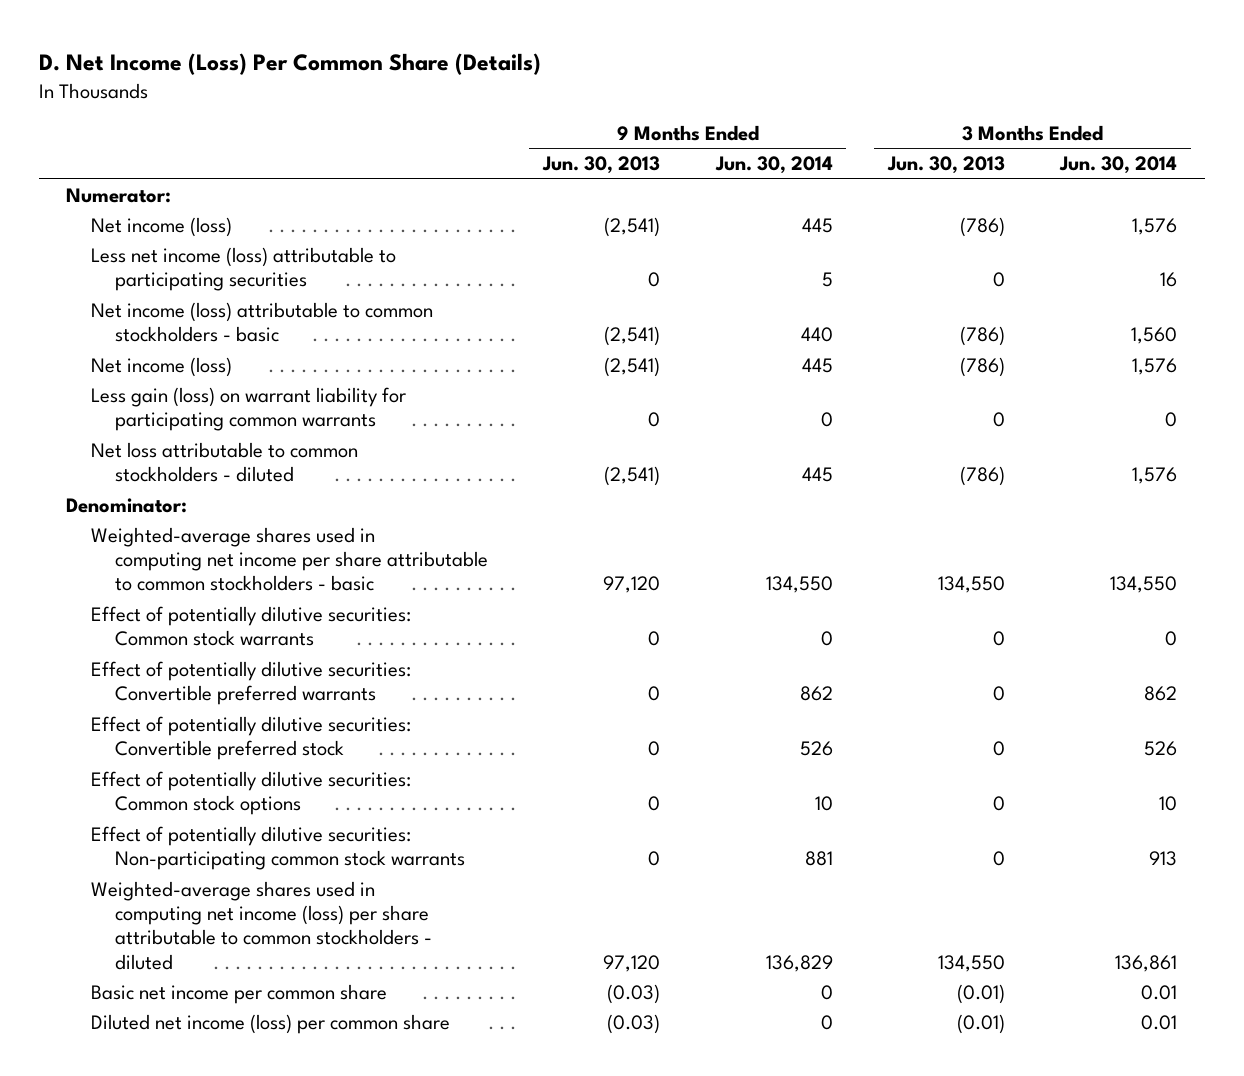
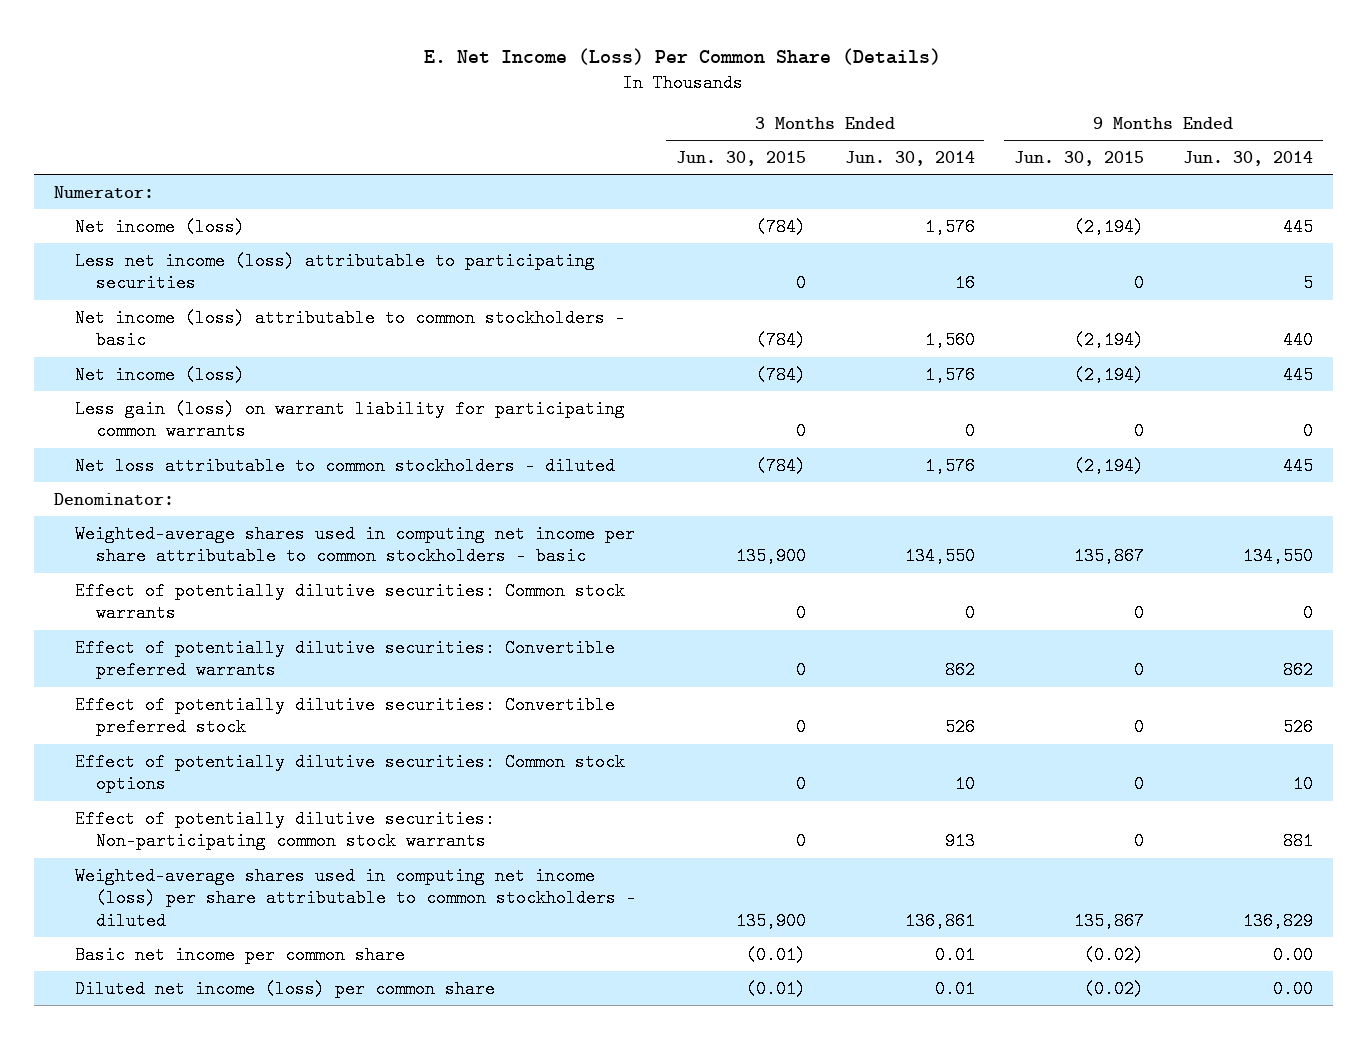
[38,53,541,76] D. Net Income (Loss) Per Common Share (Details) -> [424,47,942,65] E. Net Income (Loss) Per Common Share (Details)
[542,156,661,175] Jun. 30, 2013 -> none
[886,156,1005,175] Jun. 30, 2013 -> none
none -> [675,150,806,166] Jun. 30, 2015
none -> [1013,150,1144,166] Jun. 30, 2015
[820,984,833,1000] 0 -> [1273,945,1314,964] 0.00
[820,1014,833,1030] 0 -> [1273,979,1314,998] 0.00

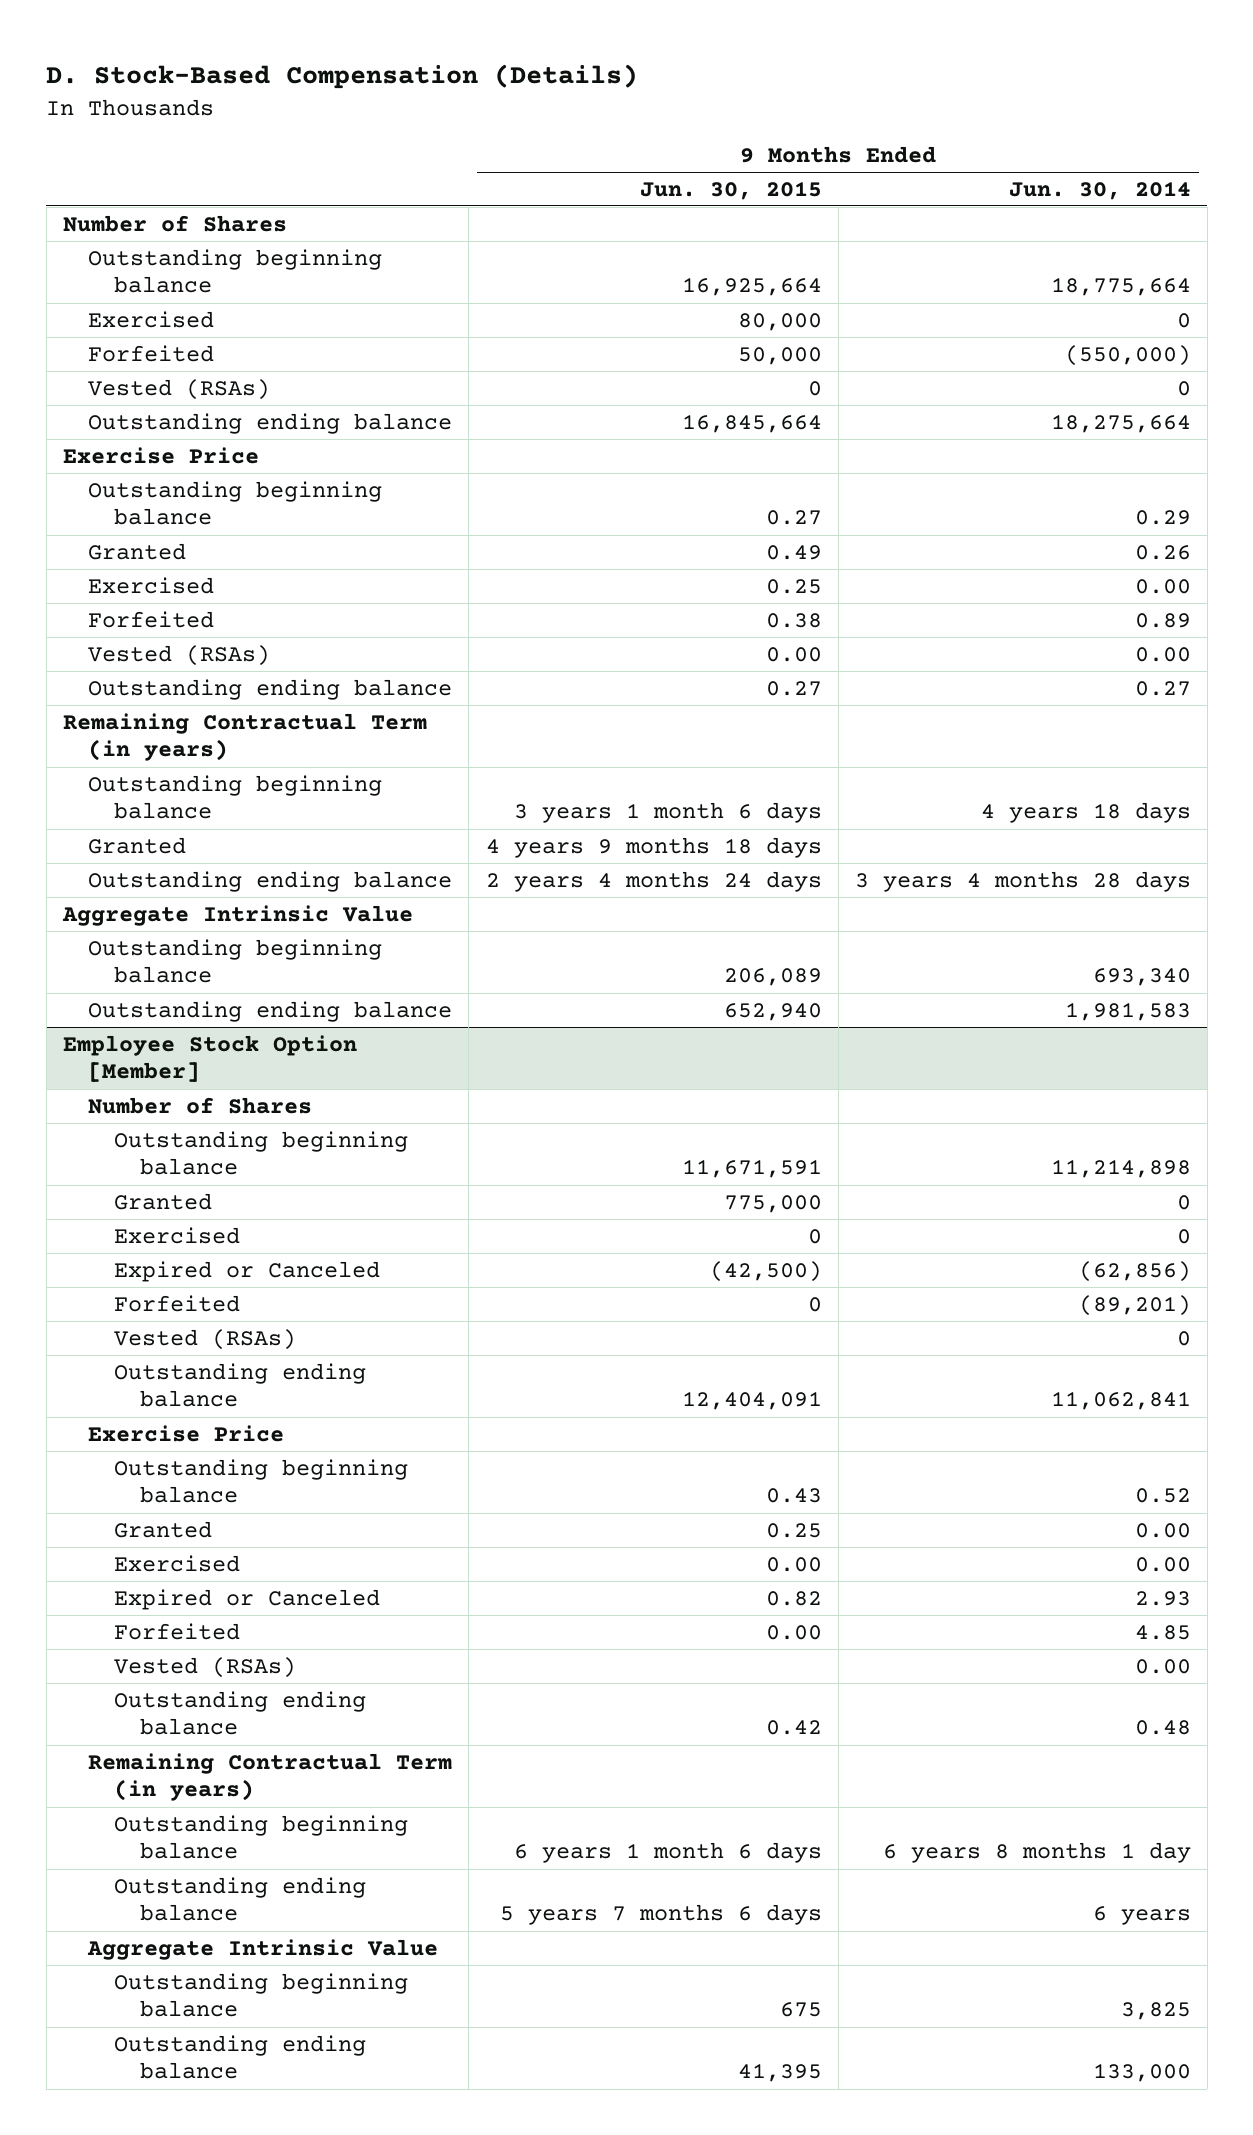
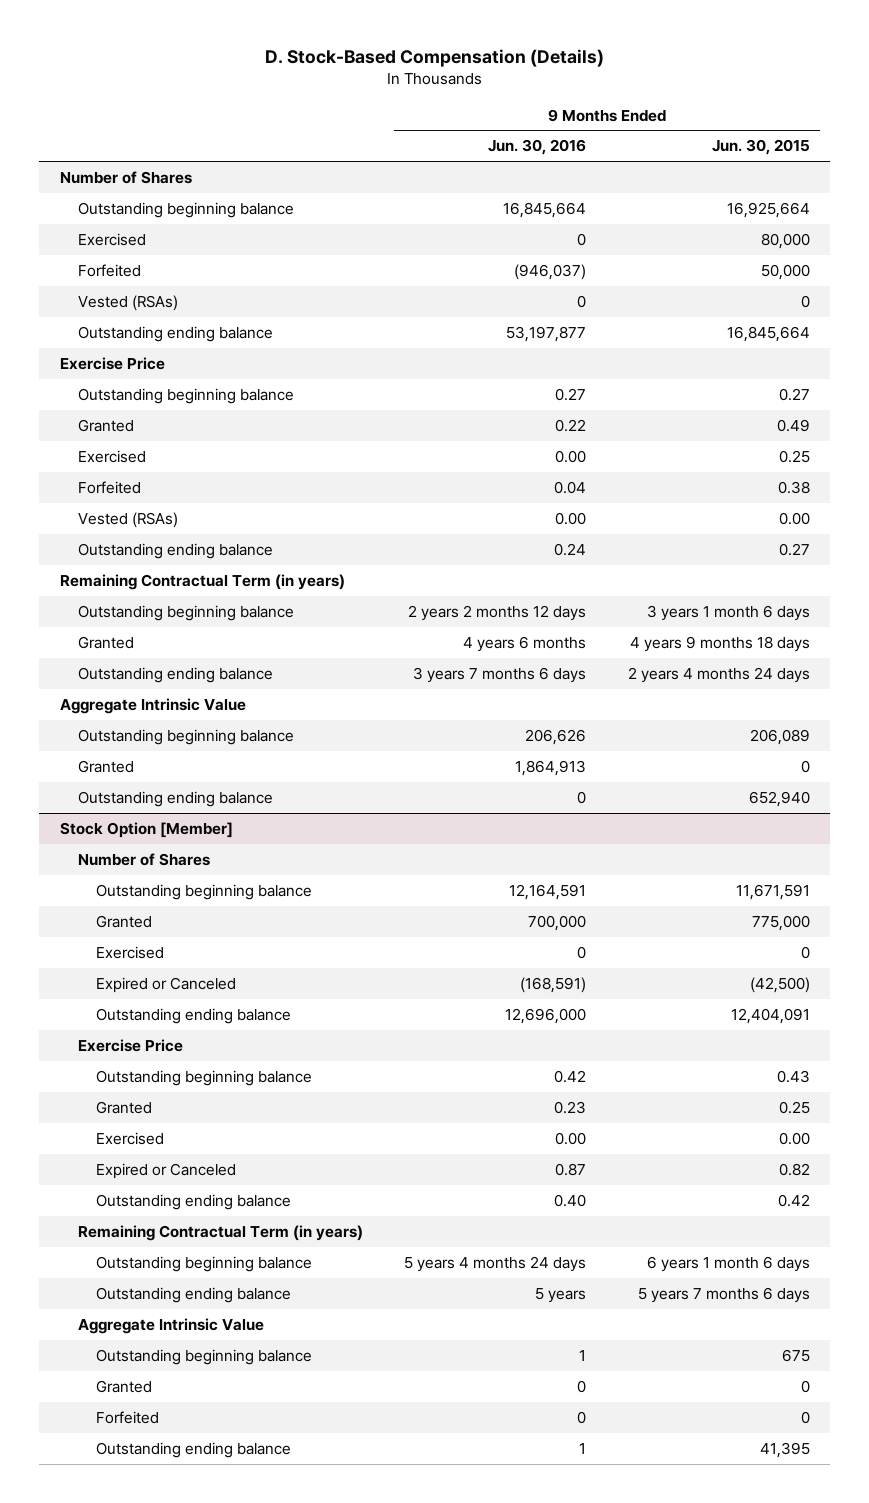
[1008,180,1191,200] Jun. 30, 2014 -> none
none -> [488,139,587,156] Jun. 30, 2016
none -> [78,759,135,773] Granted
[62,1034,357,1083] Employee Stock Option [Member] -> [59,821,233,838] Stock Option [Member]
[114,1294,241,1312] Forfeited -> none
[114,1328,297,1350] Vested (RSAs) -> none
[114,1622,241,1640] Forfeited -> none
[114,1656,297,1678] Vested (RSAs) -> none
none -> [96,1379,153,1393] Granted
none -> [96,1410,160,1424] Forfeited

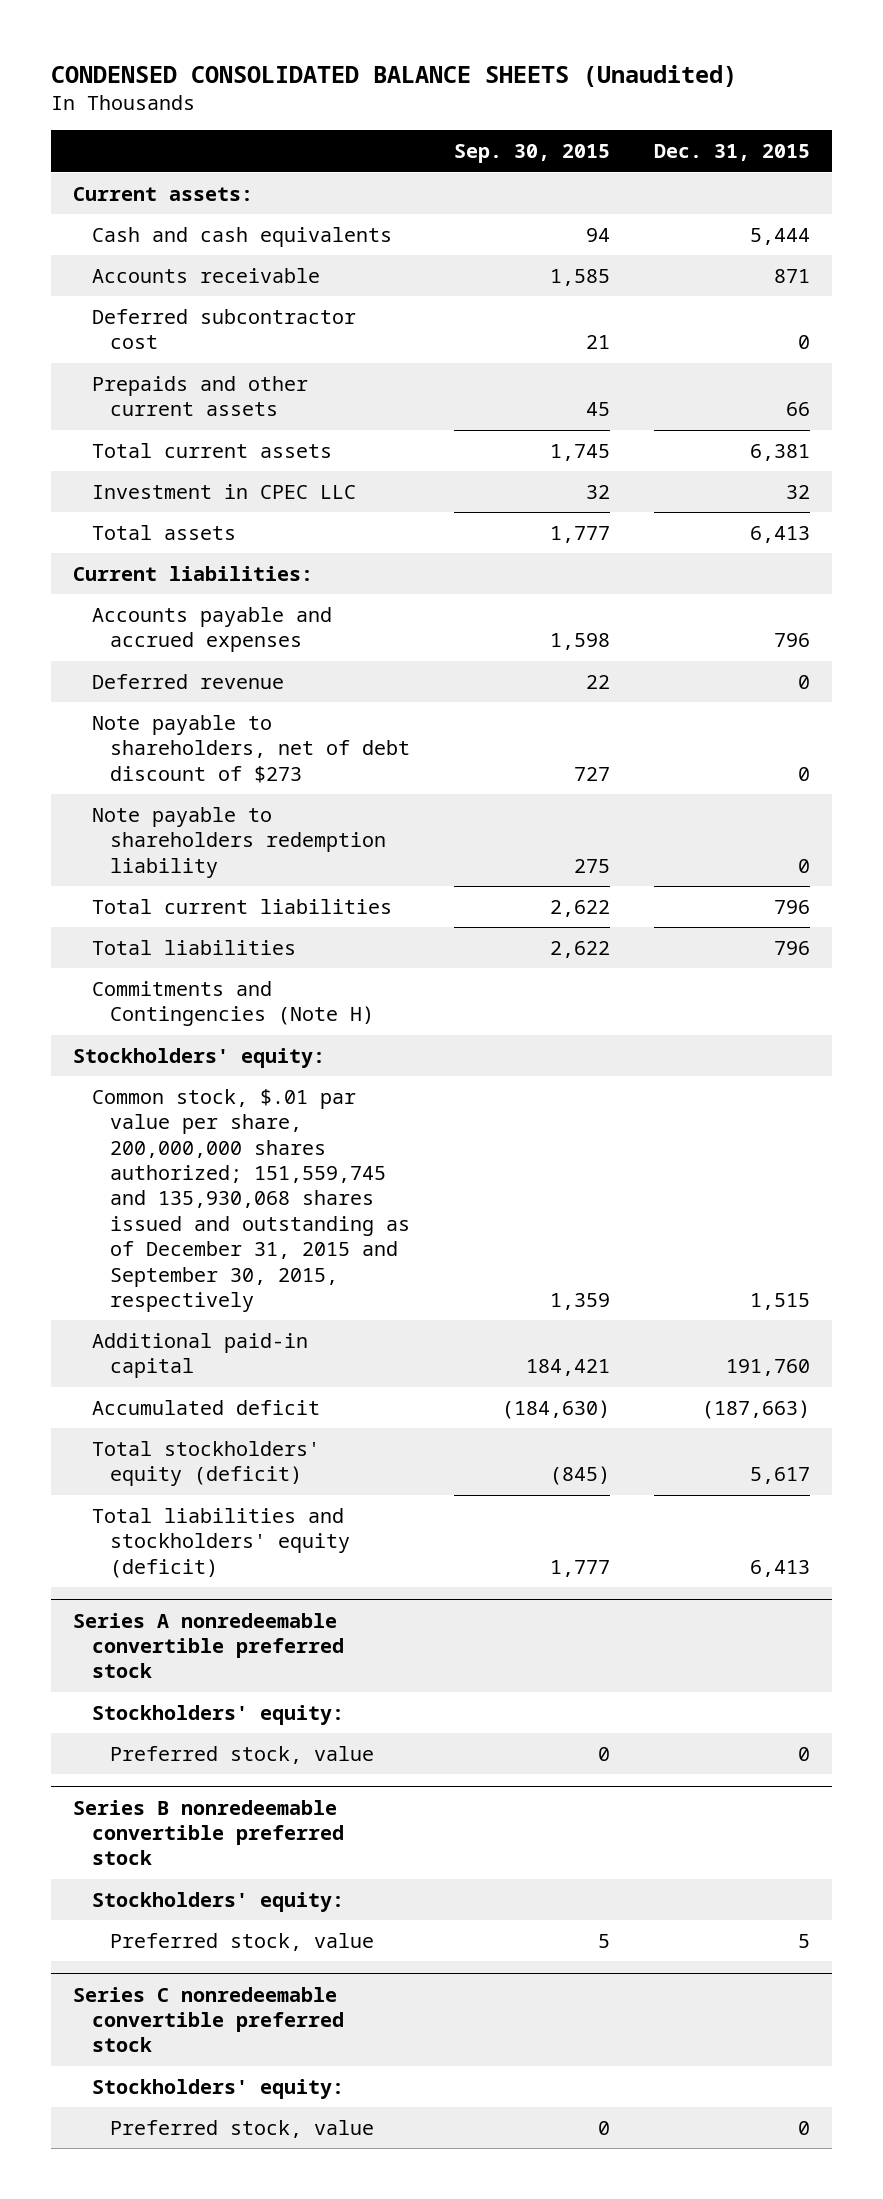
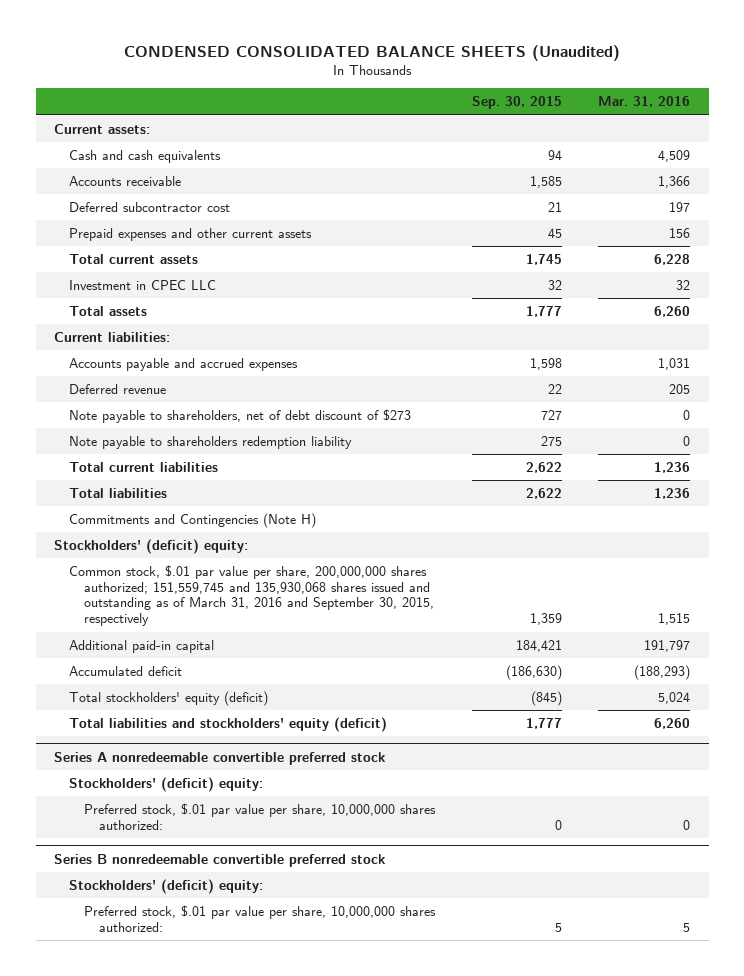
[653,144,810,162] Dec. 31, 2015 -> none
none -> [598,96,691,108] Mar. 31, 2016
[91,375,308,417] Prepaids and other current assets -> [68,227,312,241] Prepaid expenses and other current assets
[73,1047,326,1068] Stockholders' equity: -> [53,538,248,554] Stockholders' (deficit) equity:
[91,1088,410,1313] Common stock, $.01 par value per share, 200,000,000 shares authorized; 151,559,745 and 135,930,068 shares issued and outstanding as of December 31, 2015 and September 30, 2015, respectively -> [68,564,434,627] Common stock, $.01 par value per share, 200,000,000 shares authorized; 151,559,745 and 135,930,068 shares issued and outstanding as of March 31, 2016 and September 30, 2015, respectively
[501,1399,610,1419] (184,630) -> [505,664,562,680] (186,630)
[91,1704,344,1725] Stockholders' equity: -> [68,776,263,792] Stockholders' (deficit) equity:
[109,1745,374,1764] Preferred stock, value -> [83,802,436,830] Preferred stock, $.01 par value per share, 10,000,000 shares authorized:
[73,1986,344,2053] Series C nonredeemable convertible preferred stock -> none
[91,2078,344,2099] Stockholders' equity: -> none
[109,2119,374,2138] Preferred stock, value -> none
[91,1891,344,1912] Stockholders' equity: -> [68,878,263,894] Stockholders' (deficit) equity:
[109,1932,374,1951] Preferred stock, value -> [83,904,436,932] Preferred stock, $.01 par value per share, 10,000,000 shares authorized:

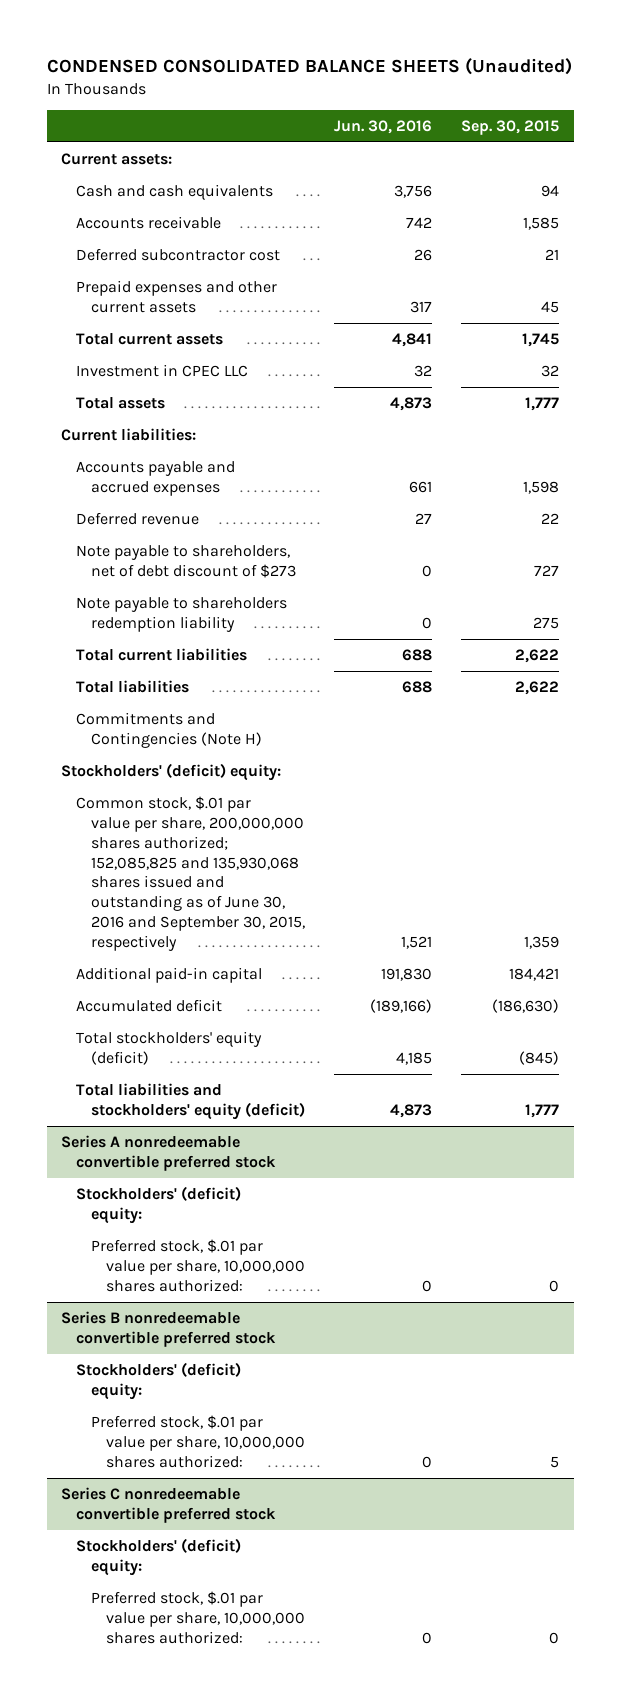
[598,96,691,108] Mar. 31, 2016 -> none
none -> [334,119,433,134] Jun. 30, 2016
[68,564,434,627] Common stock, $.01 par value per share, 200,000,000 shares authorized; 151,559,745 and 135,930,068 shares issued and outstanding as of March 31, 2016 and September 30, 2015, respectively -> [76,796,306,951] Common stock, $.01 par value per share, 200,000,000 shares authorized; 152,085,825 and 135,930,068 shares issued and outstanding as of June 30, 2016 and September 30, 2015, respectively
none -> [61,1487,277,1523] Series C nonredeemable convertible preferred stock
none -> [76,1538,242,1576] Stockholders' (deficit) equity:
none -> [91,1591,306,1644] Preferred stock, $.01 par value per share, 10,000,000 shares authorized:

